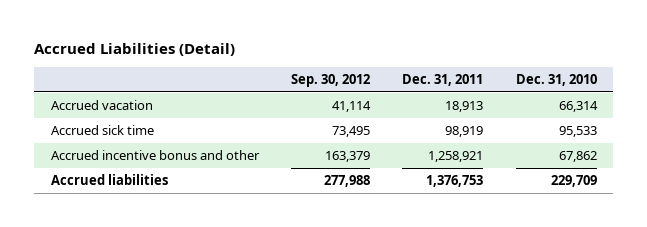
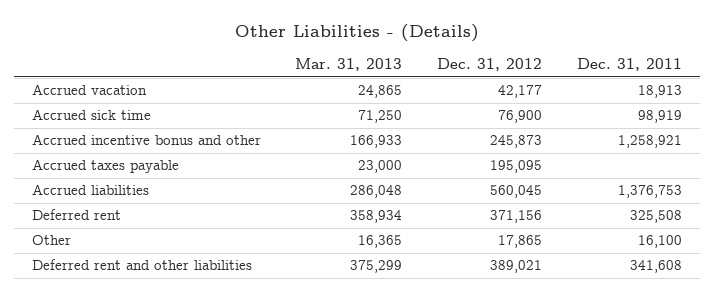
[34,43,236,57] Accrued Liabilities (Detail) -> [234,24,479,43] Other Liabilities - (Details)
[290,74,370,88] Sep. 30, 2012 -> none
[515,74,597,87] Dec. 31, 2010 -> none
none -> [295,58,403,72] Mar. 31, 2013
none -> [437,58,543,72] Dec. 31, 2012
none -> [31,159,179,174] Accrued taxes payable
none -> [31,209,121,221] Deferred rent
none -> [31,235,71,246] Other
none -> [31,259,252,271] Deferred rent and other liabilities

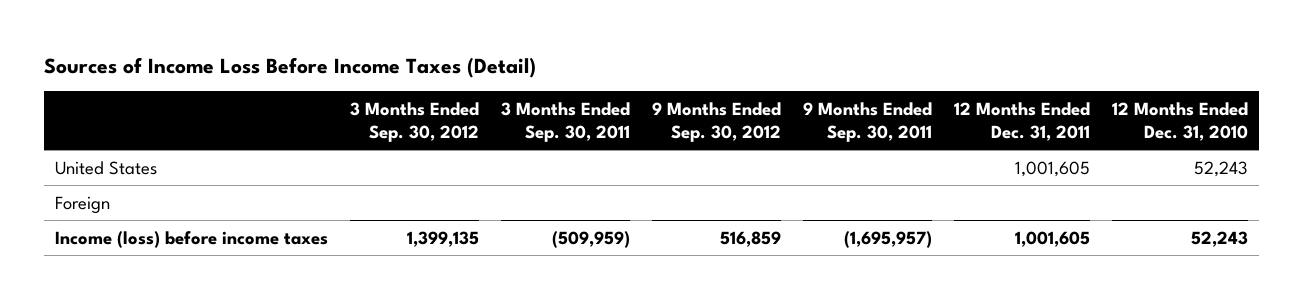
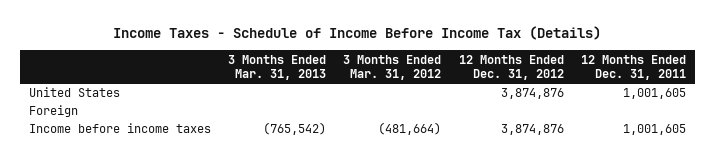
[43,56,536,78] Sources of Income Loss Before Income Taxes (Detail) -> [113,26,602,41] Income Taxes - Schedule of Income Before Income Tax (Details)
[349,101,479,143] 3 Months Ended Sep. 30, 2012 -> none
[500,101,630,143] 3 Months Ended Sep. 30, 2011 -> none
[651,101,781,143] 9 Months Ended Sep. 30, 2012 -> none
[802,101,932,143] 9 Months Ended Sep. 30, 2011 -> none
[1111,101,1248,142] 12 Months Ended Dec. 31, 2010 -> none
none -> [228,54,327,81] 3 Months Ended Mar. 31, 2013
none -> [343,54,442,81] 3 Months Ended Mar. 31, 2012
none -> [458,54,564,81] 12 Months Ended Dec. 31, 2012
[54,230,328,248] Income (loss) before income taxes -> [28,123,211,134] Income before income taxes

